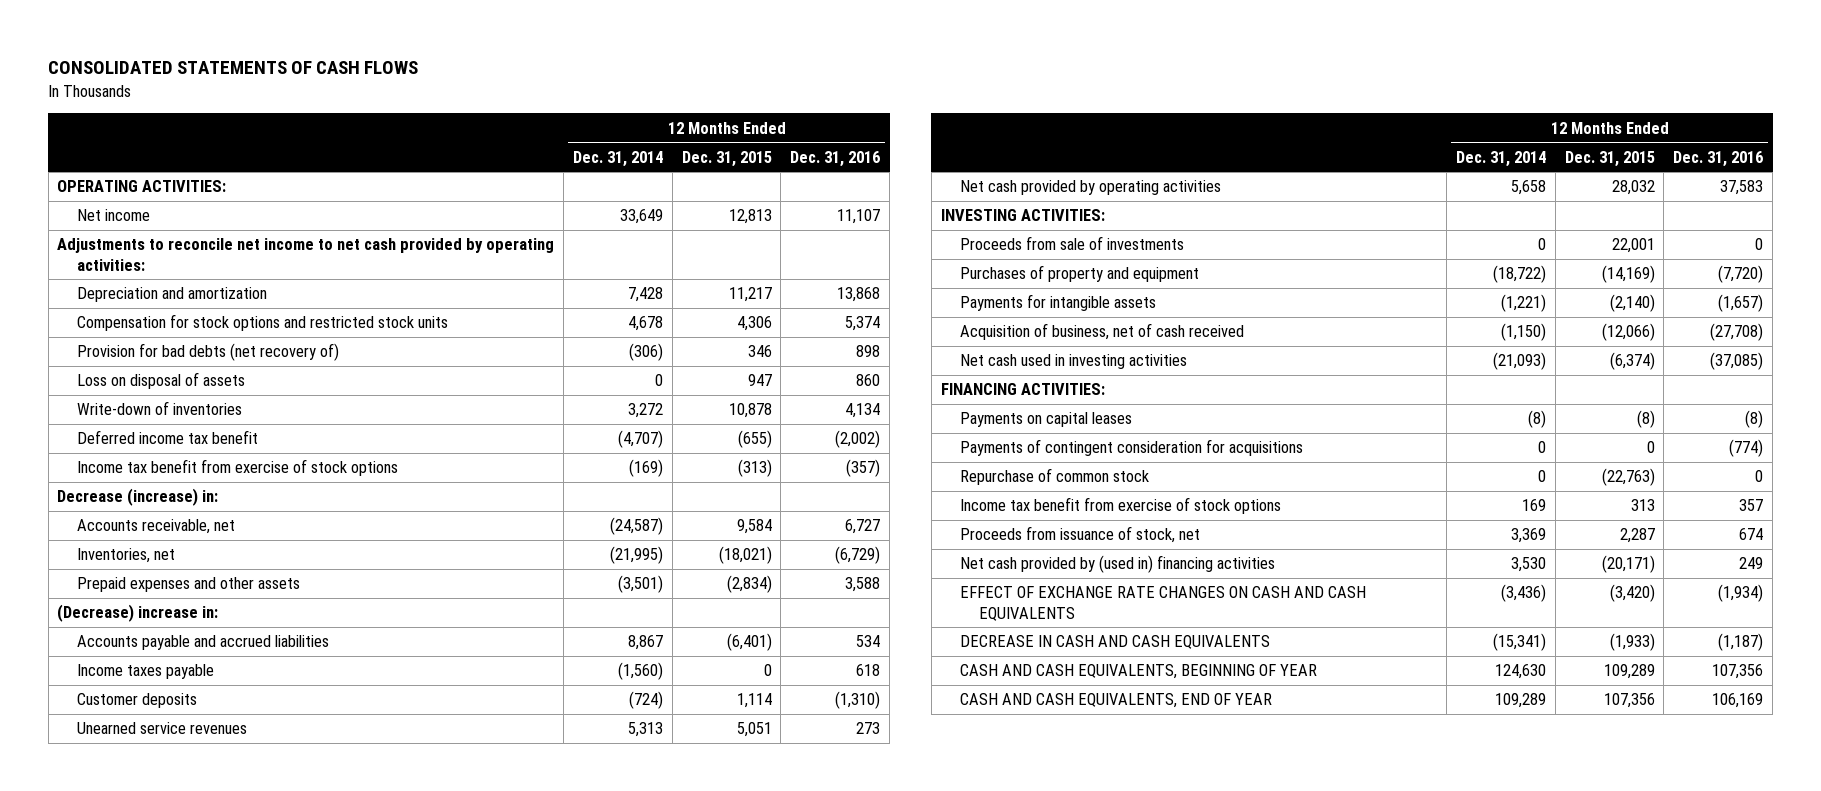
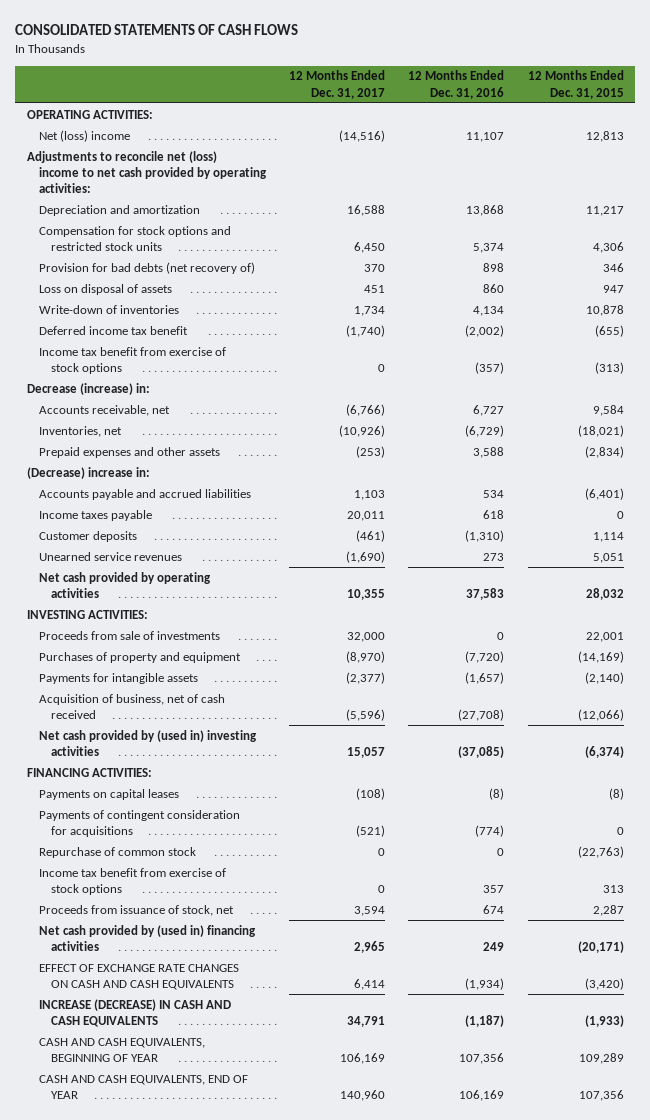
[573,150,664,167] Dec. 31, 2014 -> none
none -> [289,70,386,99] 12 Months Ended Dec. 31, 2017
[76,209,150,222] Net income -> [38,129,130,142] Net (loss) income
[57,238,555,271] Adjustments to reconcile net income to net cash provided by operating activities: -> [26,150,267,194] Adjustments to reconcile net (loss) income to net cash provided by operating activities:
[959,354,1187,370] Net cash used in investing activities -> [38,729,257,756] Net cash provided by (used in) investing activities
[959,635,1270,650] DECREASE IN CASH AND CASH EQUIVALENTS -> [38,998,231,1027] INCREASE (DECREASE) IN CASH AND CASH EQUIVALENTS

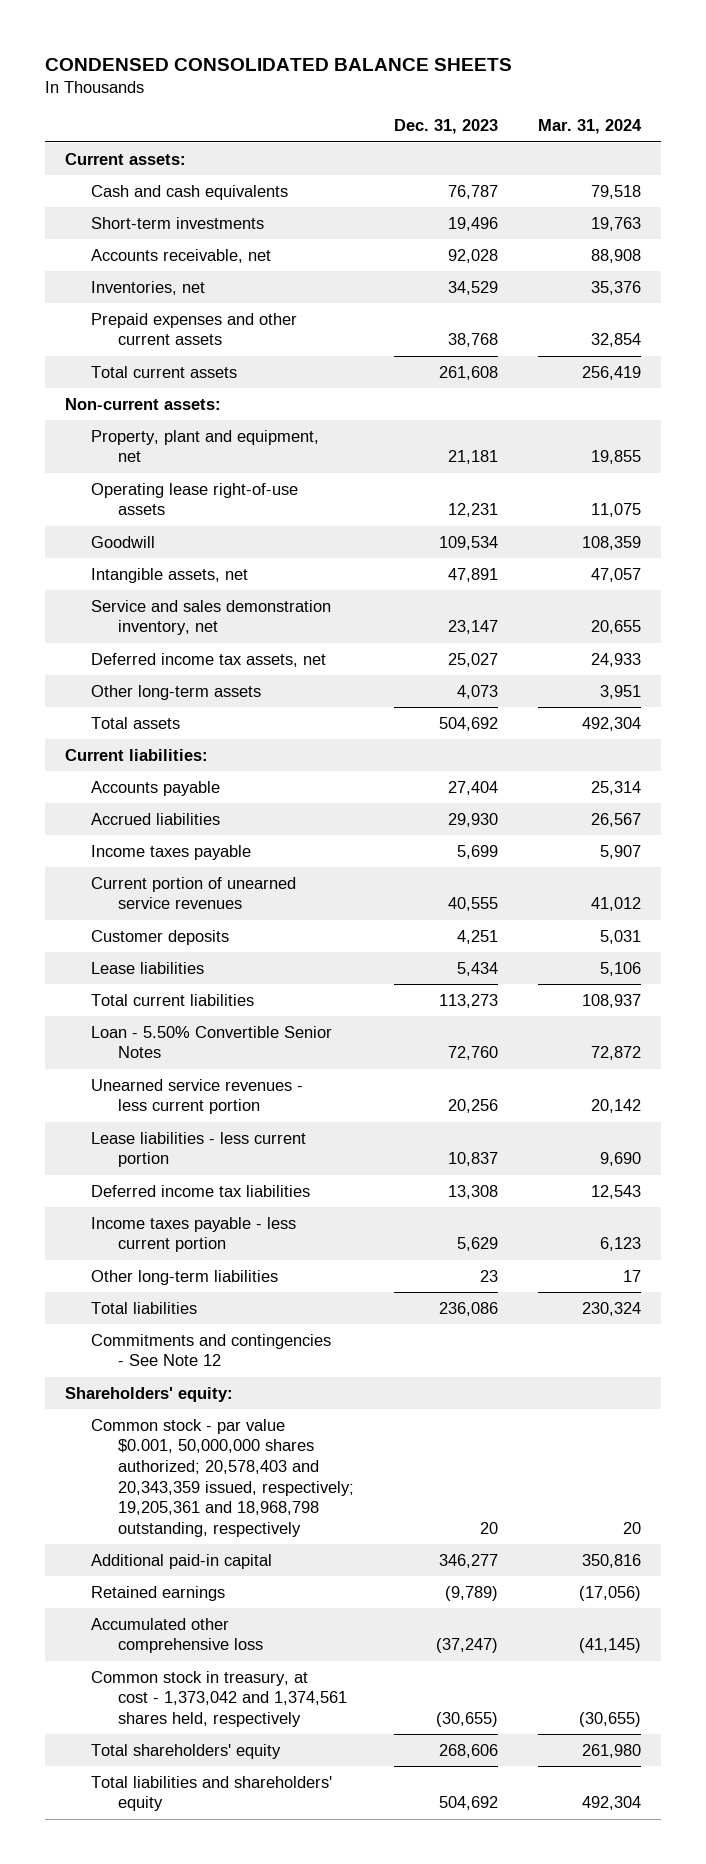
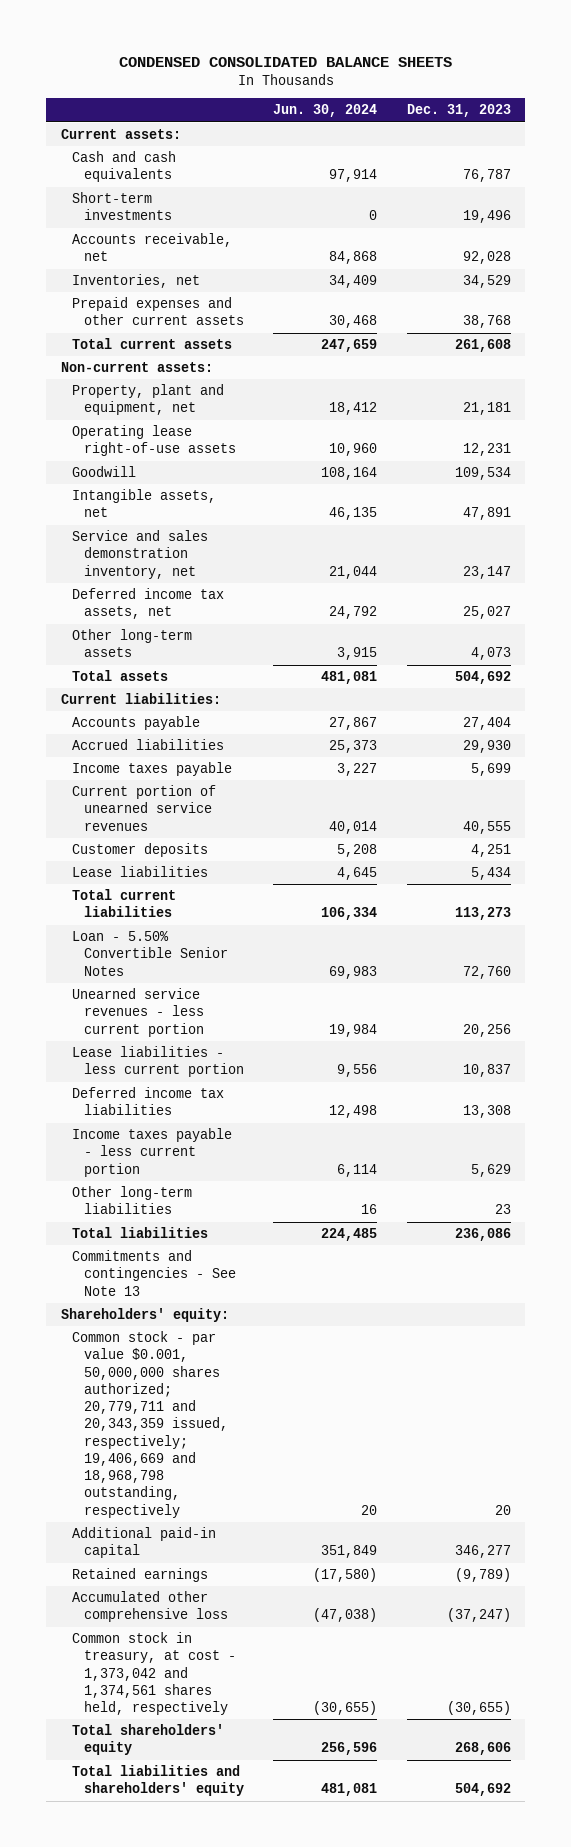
[537,119,642,135] Mar. 31, 2024 -> none
none -> [273,104,378,118] Jun. 30, 2024
[91,1333,332,1367] Commitments and contingencies - See Note 12 -> [72,1250,236,1296] Commitments and contingencies - See Note 13
[91,1418,355,1537] Common stock - par value $0.001, 50,000,000 shares authorized; 20,578,403 and 20,343,359 issued, respectively; 19,205,361 and 18,968,798 outstanding, respectively -> [72,1331,228,1518] Common stock - par value $0.001, 50,000,000 shares authorized; 20,779,711 and 20,343,359 issued, respectively; 19,406,669 and 18,968,798 outstanding, respectively

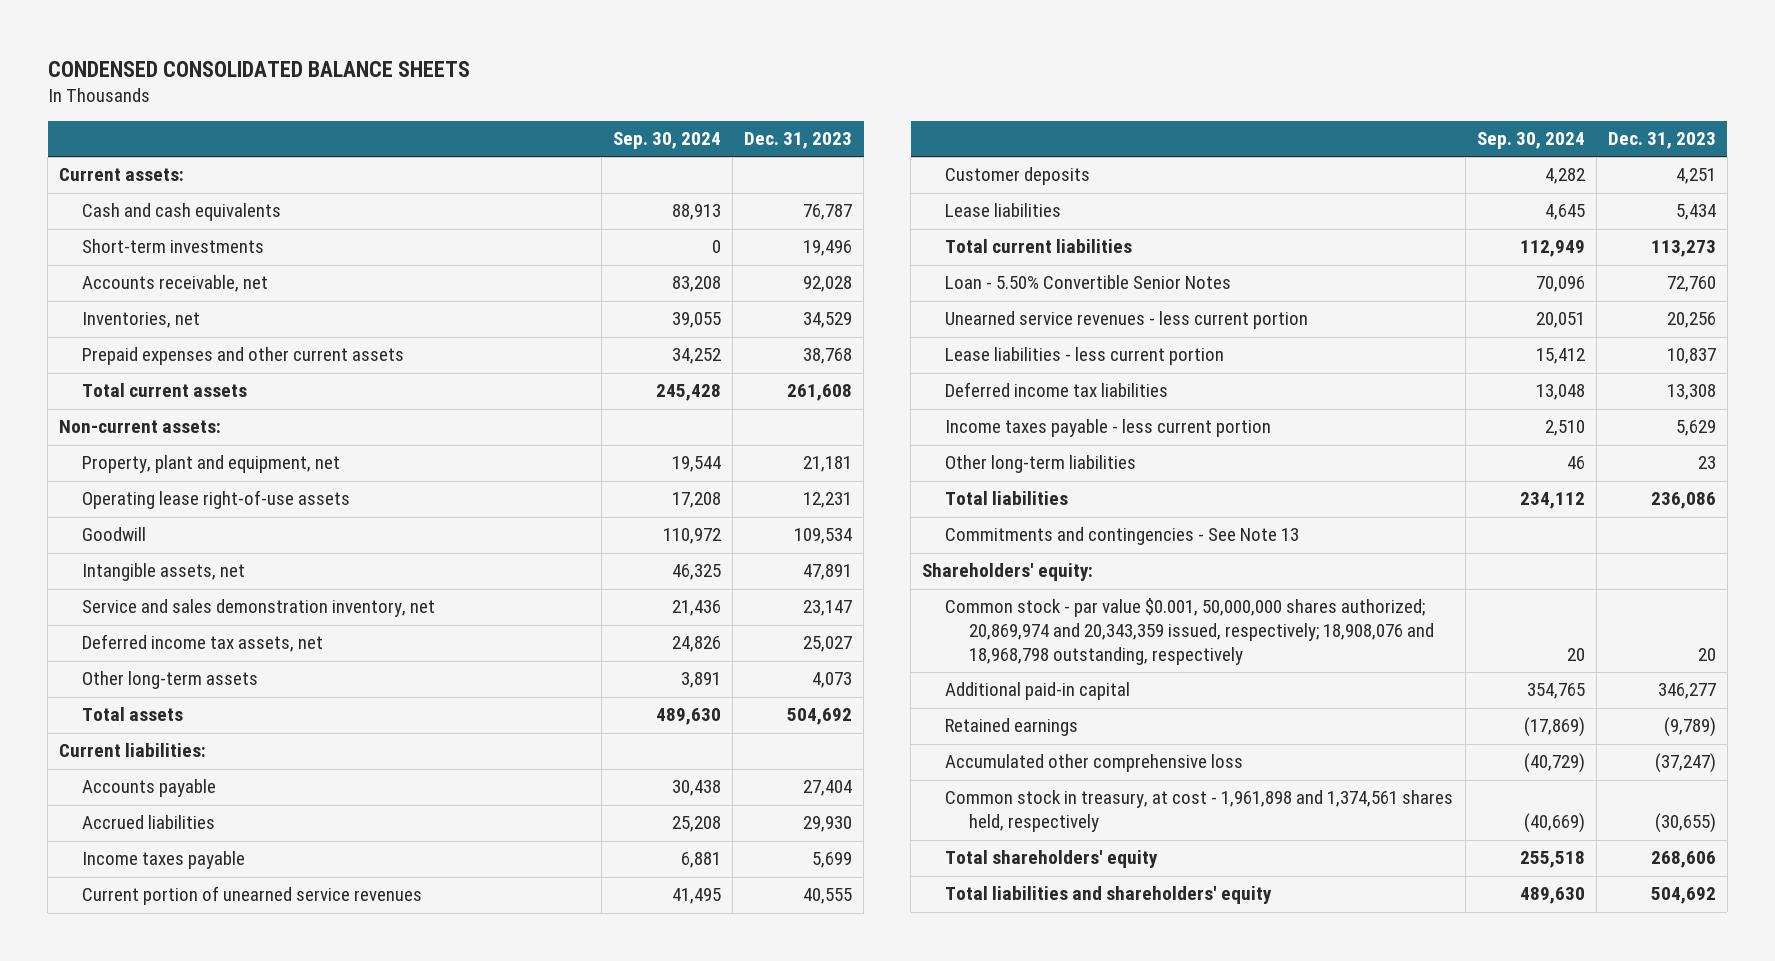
[273,104,378,118] Jun. 30, 2024 -> none
none -> [613,132,722,150] Sep. 30, 2024
[72,1331,228,1518] Common stock - par value $0.001, 50,000,000 shares authorized; 20,779,711 and 20,343,359 issued, respectively; 19,406,669 and 18,968,798 outstanding, respectively -> [945,598,1434,666] Common stock - par value $0.001, 50,000,000 shares authorized; 20,869,974 and 20,343,359 issued, respectively; 18,908,076 and 18,968,798 outstanding, respectively
[72,1632,236,1716] Common stock in treasury, at cost - 1,373,042 and 1,374,561 shares held, respectively -> [945,790,1454,833] Common stock in treasury, at cost - 1,961,898 and 1,374,561 shares held, respectively

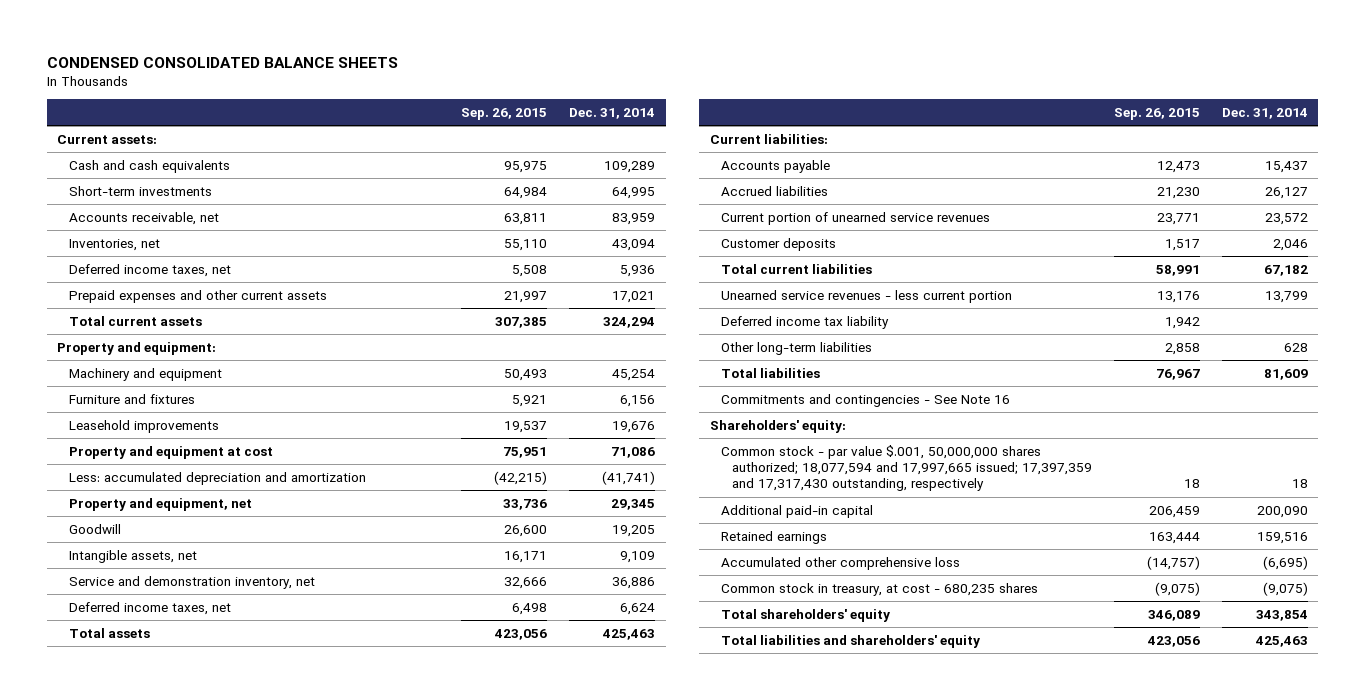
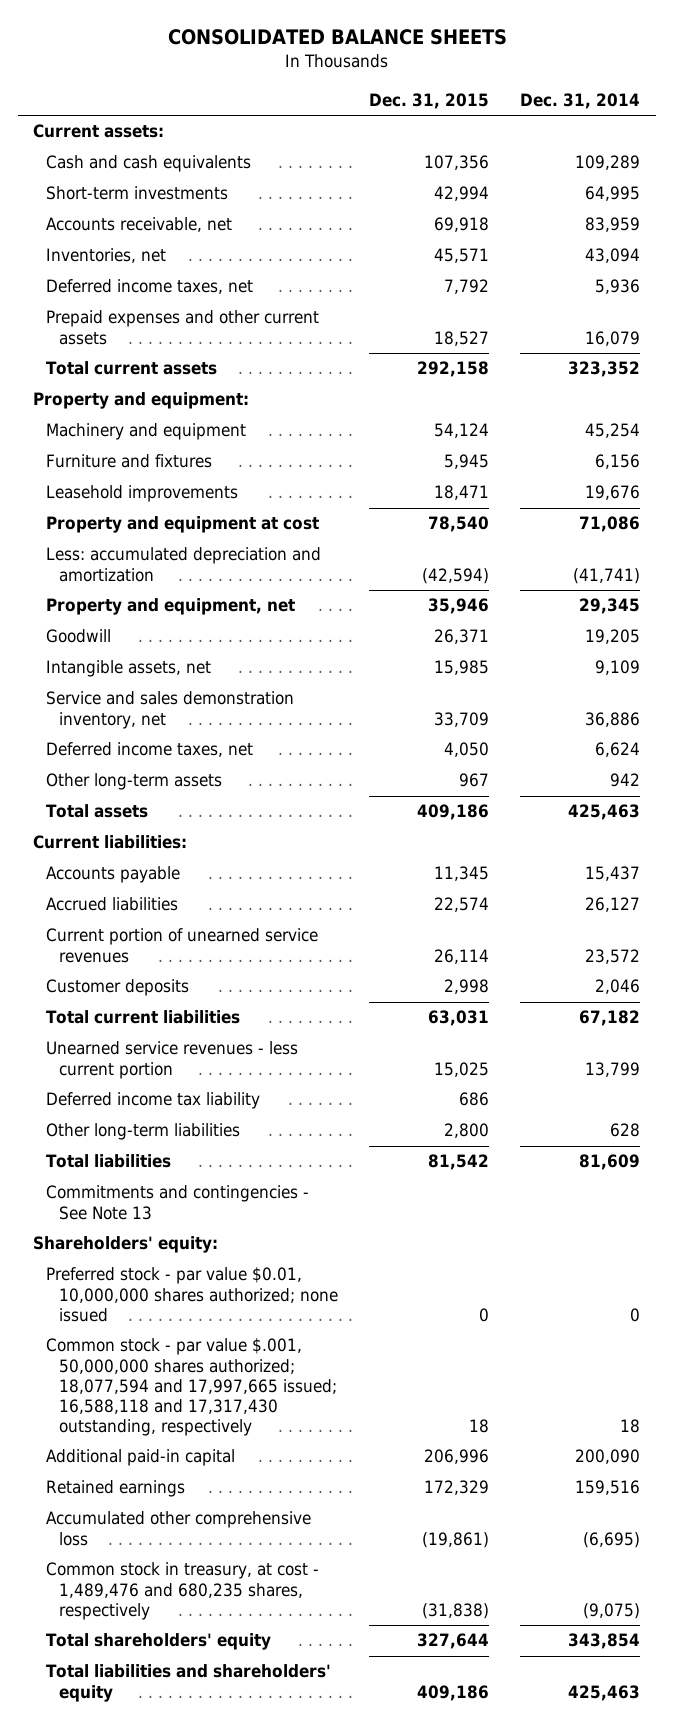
[46,56,398,68] CONDENSED CONSOLIDATED BALANCE SHEETS -> [167,29,507,46] CONSOLIDATED BALANCE SHEETS
[461,107,548,120] Sep. 26, 2015 -> none
none -> [368,92,489,109] Dec. 31, 2015
[611,290,655,303] 17,021 -> [585,330,641,346] 16,079
[602,316,655,328] 324,294 -> [568,361,641,378] 323,352
[68,575,315,589] Service and demonstration inventory, net -> [46,691,295,729] Service and sales demonstration inventory, net
none -> [46,773,223,791] Other long-term assets
[721,393,1011,407] Commitments and contingencies - See Note 16 -> [46,1185,310,1220] Commitments and contingencies - See Note 13
none -> [46,1267,338,1322] Preferred stock - par value $0.01, 10,000,000 shares authorized; none issued
[721,444,1093,492] Common stock - par value $.001, 50,000,000 shares authorized; 18,077,594 and 17,997,665 issued; 17,397,359 and 17,317,430 outstanding, respectively -> [46,1338,337,1437] Common stock - par value $.001, 50,000,000 shares authorized; 18,077,594 and 17,997,665 issued; 16,588,118 and 17,317,430 outstanding, respectively
[721,582,1039,596] Common stock in treasury, at cost - 680,235 shares -> [46,1562,320,1620] Common stock in treasury, at cost - 1,489,476 and 680,235 shares, respectively

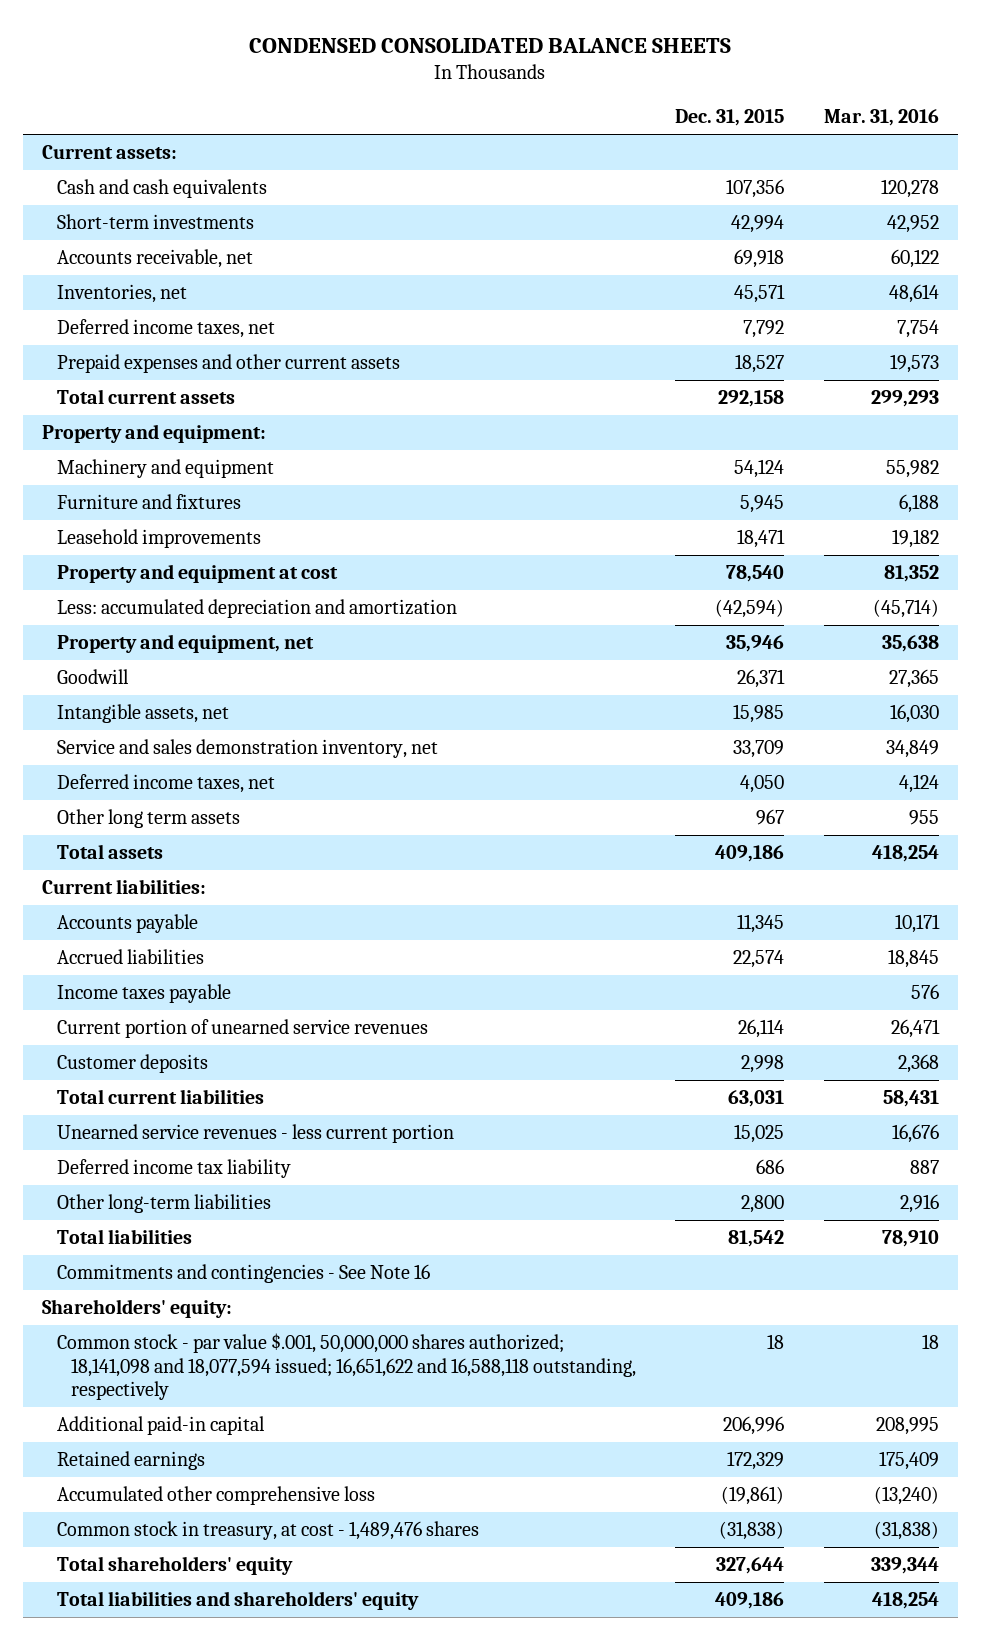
[167,29,507,46] CONSOLIDATED BALANCE SHEETS -> [249,37,732,53] CONDENSED CONSOLIDATED BALANCE SHEETS
[520,92,641,109] Dec. 31, 2014 -> none
none -> [823,109,939,127] Mar. 31, 2016
[46,773,223,791] Other long-term assets -> [56,809,240,829] Other long term assets
none -> [56,984,231,1004] Income taxes payable
[46,1185,310,1220] Commitments and contingencies - See Note 13 -> [56,1264,430,1284] Commitments and contingencies - See Note 16
[46,1267,338,1322] Preferred stock - par value $0.01, 10,000,000 shares authorized; none issued -> none
[46,1338,337,1437] Common stock - par value $.001, 50,000,000 shares authorized; 18,077,594 and 17,997,665 issued; 16,588,118 and 17,317,430 outstanding, respectively -> [56,1333,637,1401] Common stock - par value $.001, 50,000,000 shares authorized; 18,141,098 and 18,077,594 issued; 16,651,622 and 16,588,118 outstanding, respectively
[46,1562,320,1620] Common stock in treasury, at cost - 1,489,476 and 680,235 shares, respectively -> [56,1521,479,1541] Common stock in treasury, at cost - 1,489,476 shares

